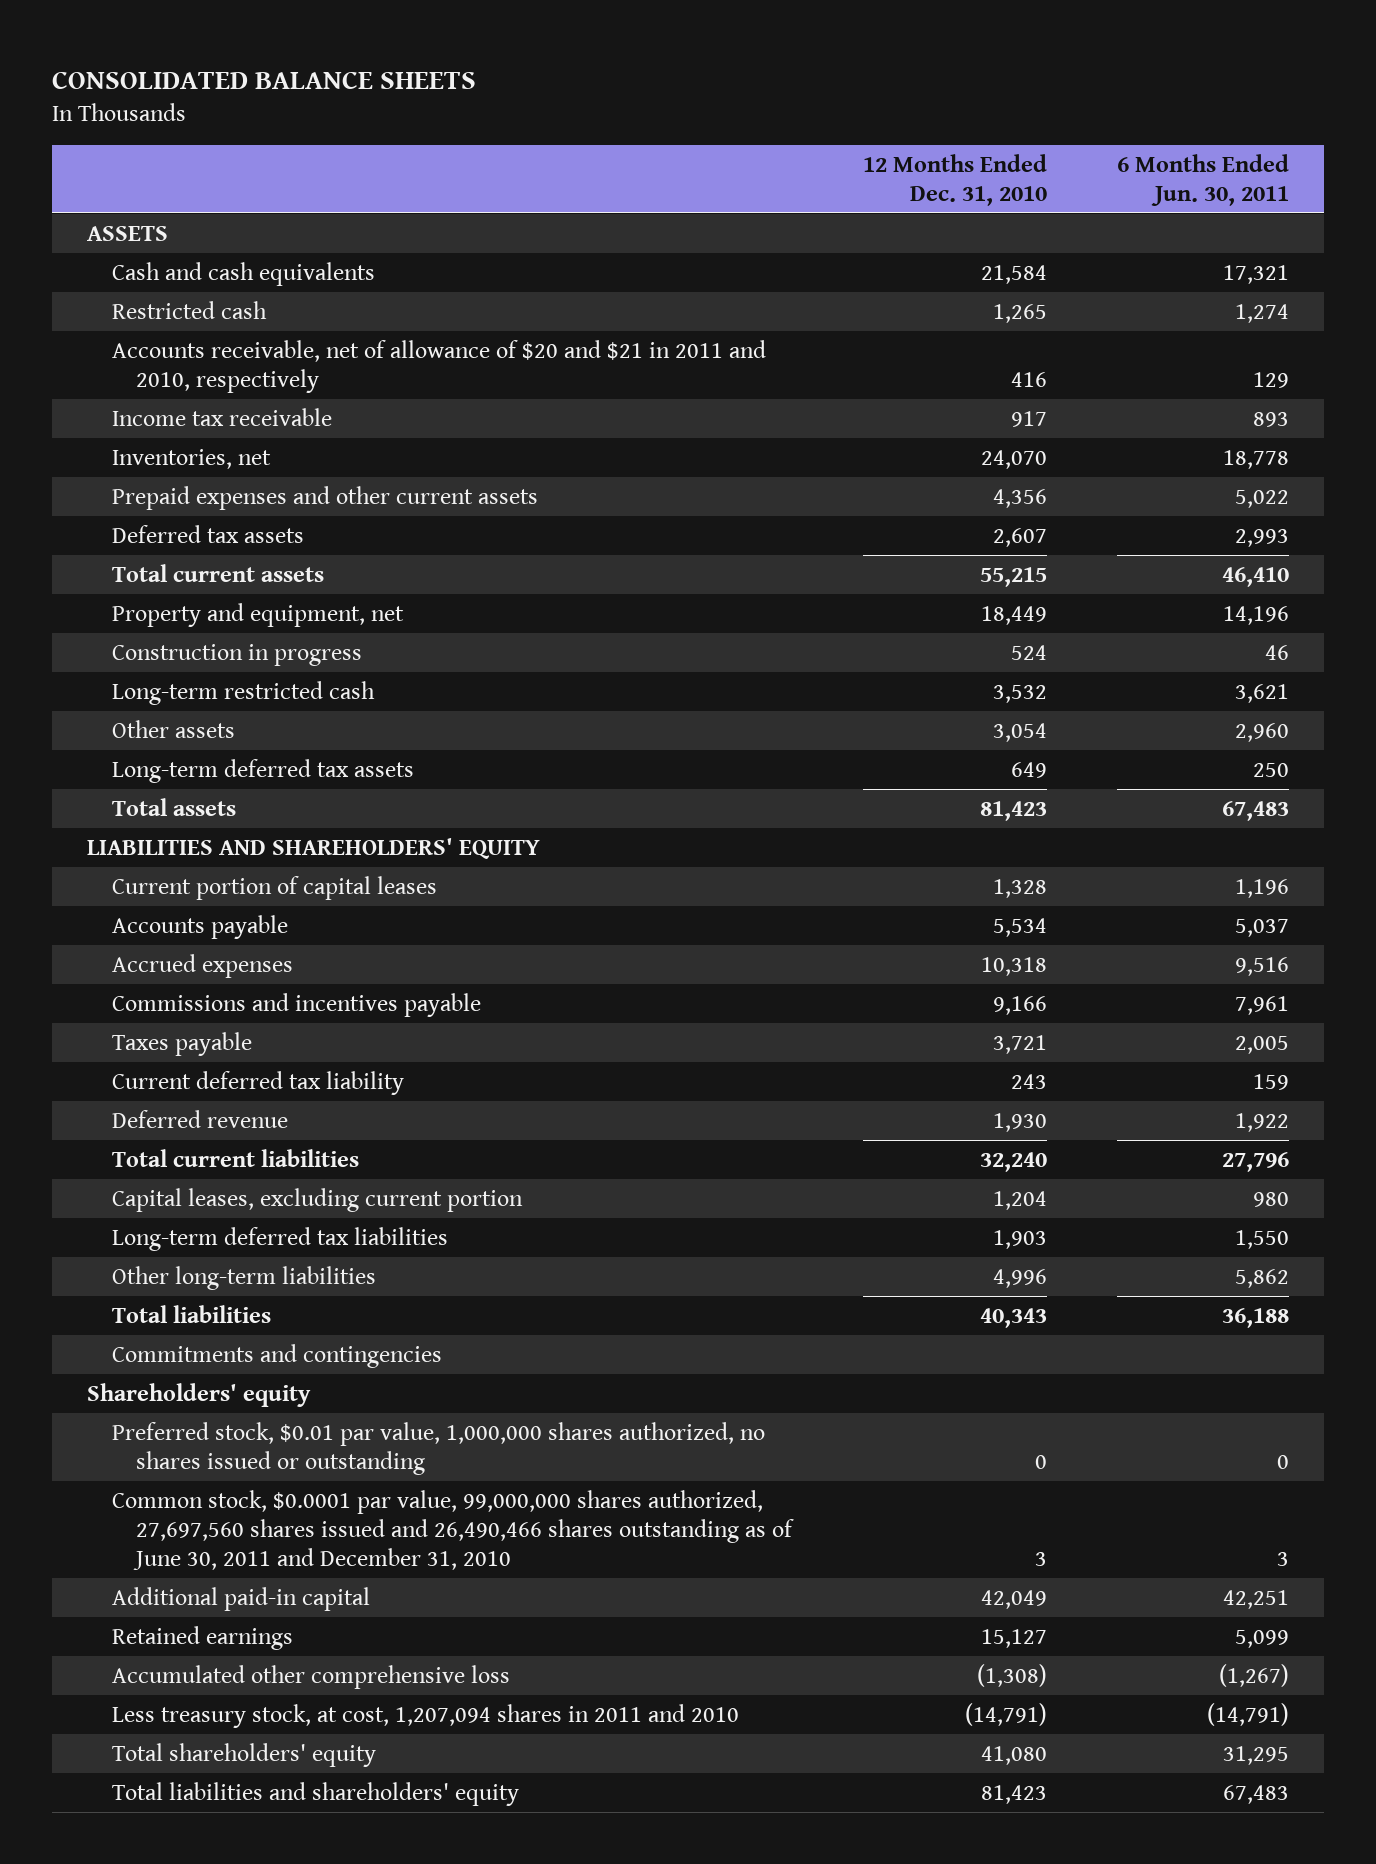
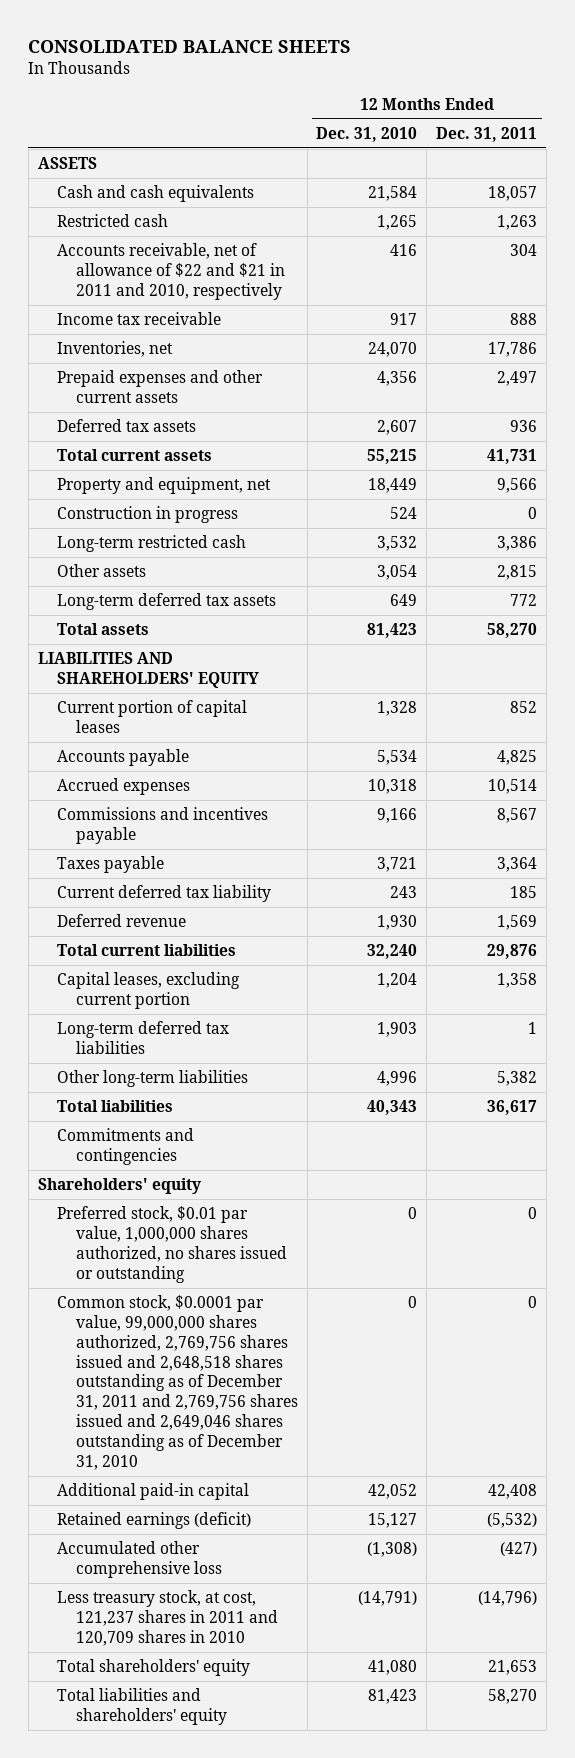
[1116,153,1289,206] 6 Months Ended Jun. 30, 2011 -> none
none -> [435,126,537,142] Dec. 31, 2011
[111,339,766,393] Accounts receivable, net of allowance of $20 and $21 in 2011 and 2010, respectively -> [56,243,285,300] Accounts receivable, net of allowance of $22 and $21 in 2011 and 2010, respectively
[111,1489,795,1571] Common stock, $0.0001 par value, 99,000,000 shares authorized, 27,697,560 shares issued and 26,490,466 shares outstanding as of June 30, 2011 and December 31, 2010 -> [56,1295,298,1470] Common stock, $0.0001 par value, 99,000,000 shares authorized, 2,769,756 shares issued and 2,648,518 shares outstanding as of December 31, 2011 and 2,769,756 shares issued and 2,649,046 shares outstanding as of December 31, 2010
[1034,1552,1047,1567] 3 -> [408,1296,418,1309] 0
[980,1589,1047,1609] 42,049 -> [368,1484,418,1500] 42,052
[111,1625,293,1650] Retained earnings -> [56,1512,251,1530] Retained earnings (deficit)
[111,1703,739,1728] Less treasury stock, at cost, 1,207,094 shares in 2011 and 2010 -> [56,1590,278,1646] Less treasury stock, at cost, 121,237 shares in 2011 and 120,709 shares in 2010

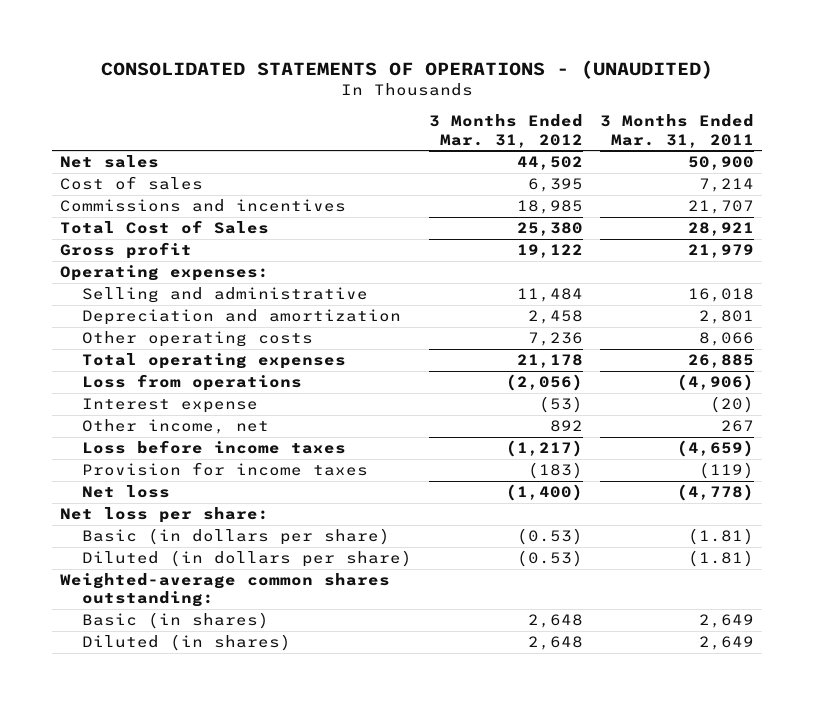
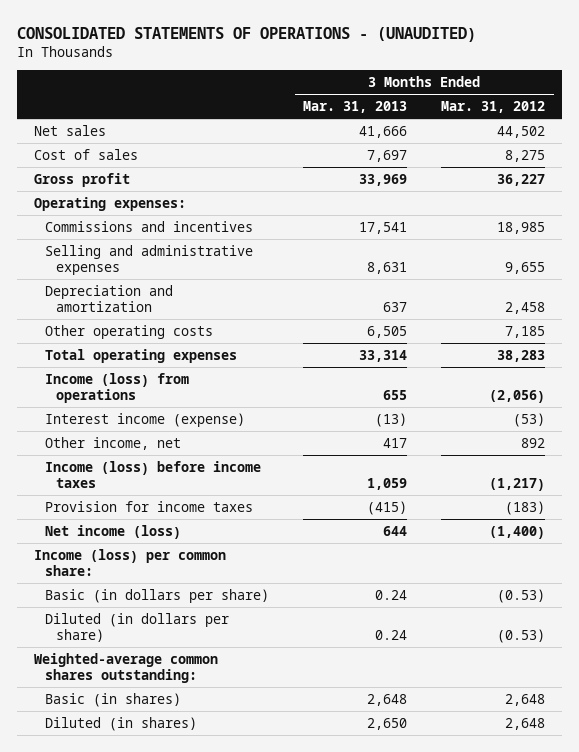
[599,114,754,148] 3 Months Ended Mar. 31, 2011 -> none
none -> [303,101,408,114] Mar. 31, 2013
[60,220,270,235] Total Cost of Sales -> none
[527,178,583,193] 6,395 -> [505,149,546,162] 8,275
[516,244,583,259] 19,122 -> [497,173,546,186] 36,227
[60,199,347,213] Commissions and incentives -> [45,220,254,232] Commissions and incentives
[81,287,368,304] Selling and administrative -> [45,244,254,276] Selling and administrative expenses
[516,288,583,303] 11,484 -> [505,262,546,275] 9,655
[527,332,583,347] 7,236 -> [505,325,546,338] 7,185
[516,354,583,369] 21,178 -> [497,349,546,362] 38,283
[81,374,302,392] Loss from operations -> [45,372,190,404] Income (loss) from operations
[81,398,258,414] Interest expense -> [45,412,246,427] Interest income (expense)
[81,440,346,455] Loss before income taxes -> [45,460,262,489] Income (loss) before income taxes
[81,485,170,499] Net loss -> [45,524,182,539] Net income (loss)
[60,507,270,524] Net loss per share: -> [34,548,227,577] Income (loss) per common share:

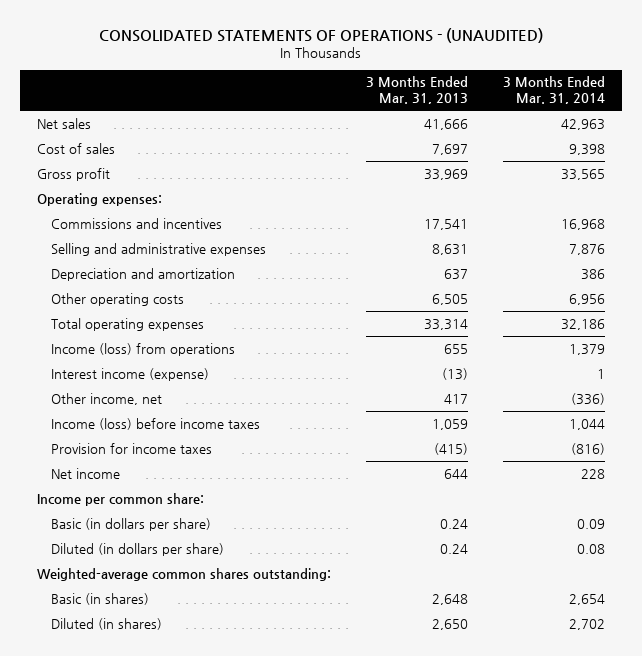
[441,101,546,114] Mar. 31, 2012 -> none
none -> [502,76,605,105] 3 Months Ended Mar. 31, 2014
[45,524,182,539] Net income (loss) -> [50,467,120,479] Net income
[34,548,227,577] Income (loss) per common share: -> [37,492,205,506] Income per common share:

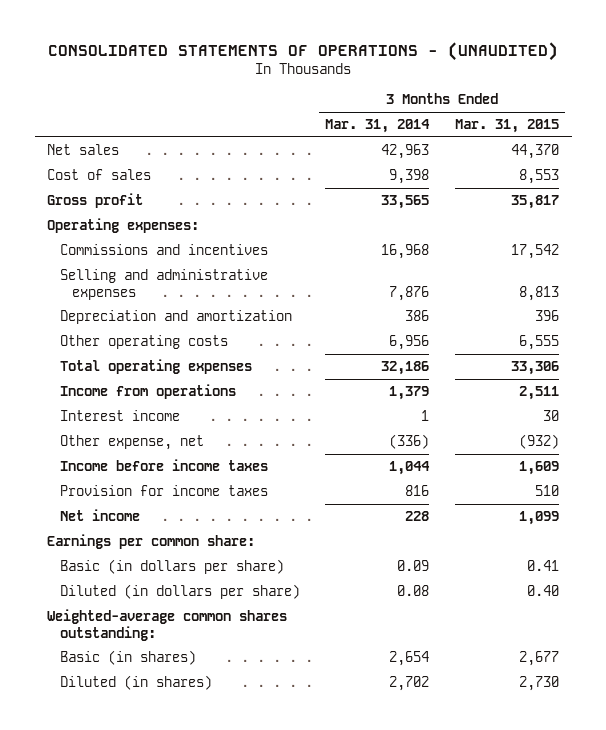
[366,76,469,105] 3 Months Ended Mar. 31, 2013 -> none
none -> [454,119,559,134] Mar. 31, 2015
[50,342,235,356] Income (loss) from operations -> [59,384,236,400] Income from operations
[50,367,209,381] Interest income (expense) -> [59,410,180,422] Interest income
[50,392,162,405] Other income, net -> [59,435,204,451] Other expense, net
[50,417,260,430] Income (loss) before income taxes -> [59,459,268,472] Income before income taxes
[570,442,605,455] (816) -> [405,485,430,497] 816
[37,492,205,506] Income per common share: -> [47,534,256,550] Earnings per common share:

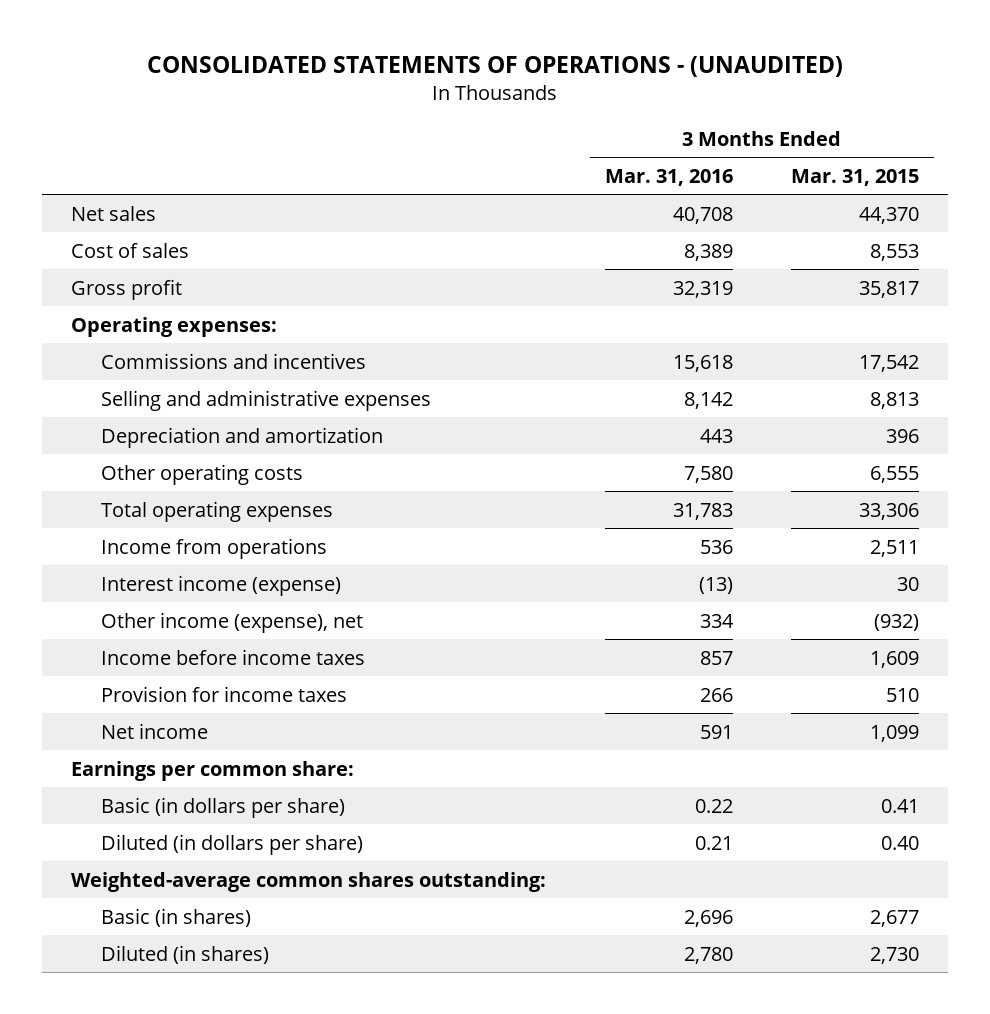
[325,119,431,134] Mar. 31, 2014 -> none
none -> [604,168,733,186] Mar. 31, 2016
[59,410,180,422] Interest income -> [100,574,341,596] Interest income (expense)
[59,435,204,451] Other expense, net -> [100,611,363,633] Other income (expense), net

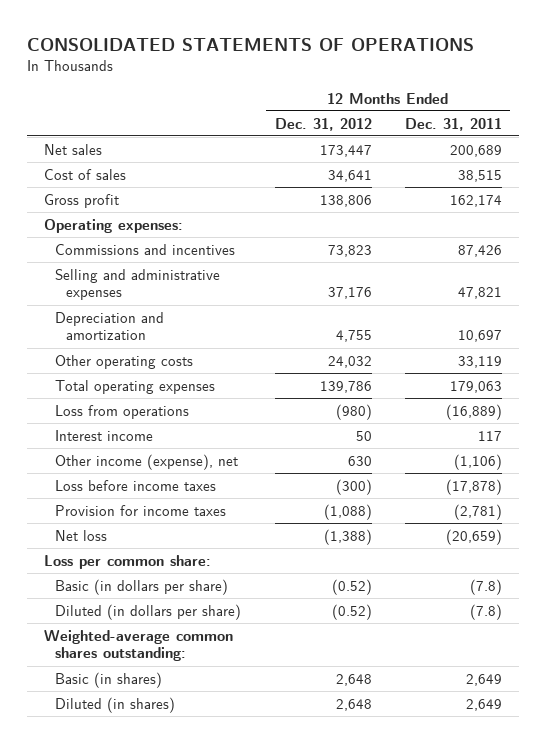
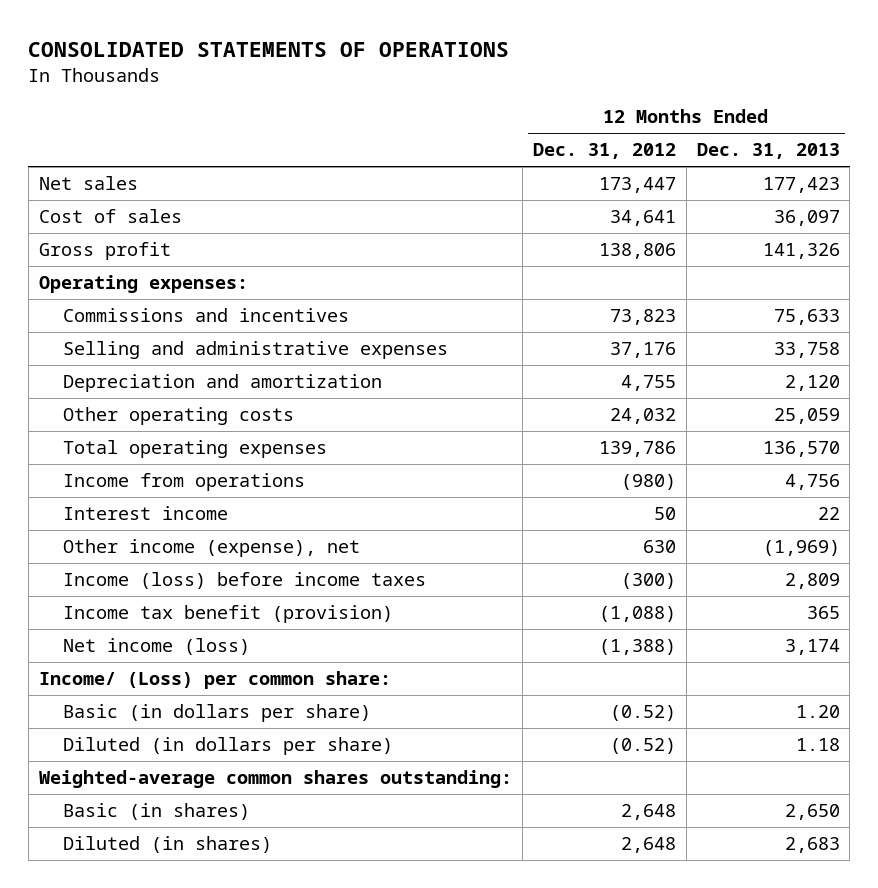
[405,117,503,131] Dec. 31, 2011 -> none
none -> [696,143,840,160] Dec. 31, 2013
[55,404,190,419] Loss from operations -> [63,473,306,492] Income from operations
[55,479,217,491] Loss before income taxes -> [63,572,427,590] Income (loss) before income taxes
[55,504,227,516] Provision for income taxes -> [63,605,394,624] Income tax benefit (provision)
[55,529,108,541] Net loss -> [63,638,251,656] Net income (loss)
[43,554,211,569] Loss per common share: -> [38,671,391,690] Income/ (Loss) per common share:

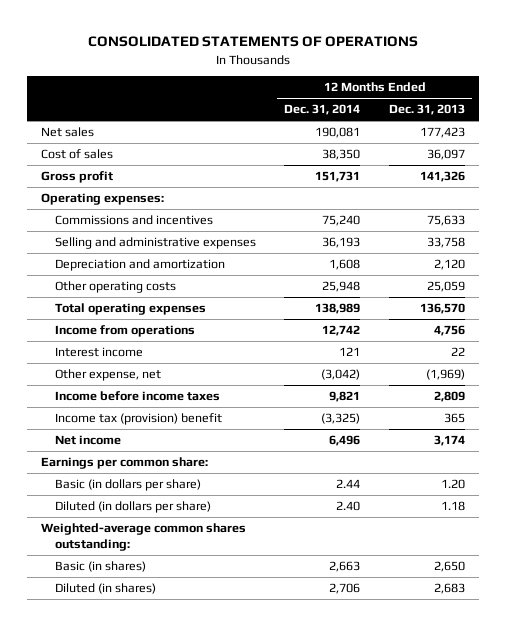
[532,143,676,160] Dec. 31, 2012 -> none
none -> [284,104,361,116] Dec. 31, 2014
[63,539,361,558] Other income (expense), net -> [54,369,161,382] Other expense, net
[63,572,427,590] Income (loss) before income taxes -> [54,391,220,402] Income before income taxes
[63,605,394,624] Income tax benefit (provision) -> [54,413,222,426] Income tax (provision) benefit
[63,638,251,656] Net income (loss) -> [54,435,121,446] Net income
[38,671,391,690] Income/ (Loss) per common share: -> [41,457,209,470] Earnings per common share:

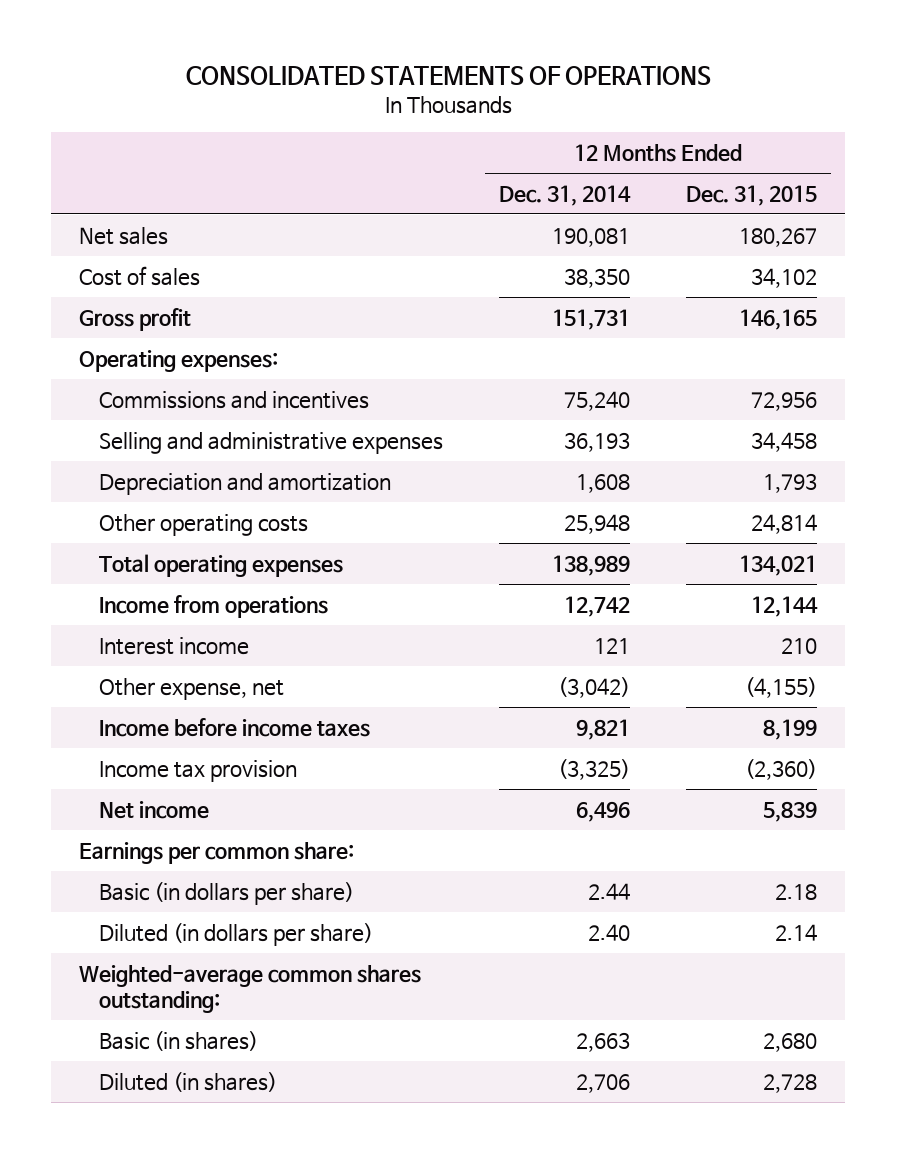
[389,104,466,116] Dec. 31, 2013 -> none
none -> [686,184,818,206] Dec. 31, 2015
[54,413,222,426] Income tax (provision) benefit -> [98,759,297,782] Income tax provision

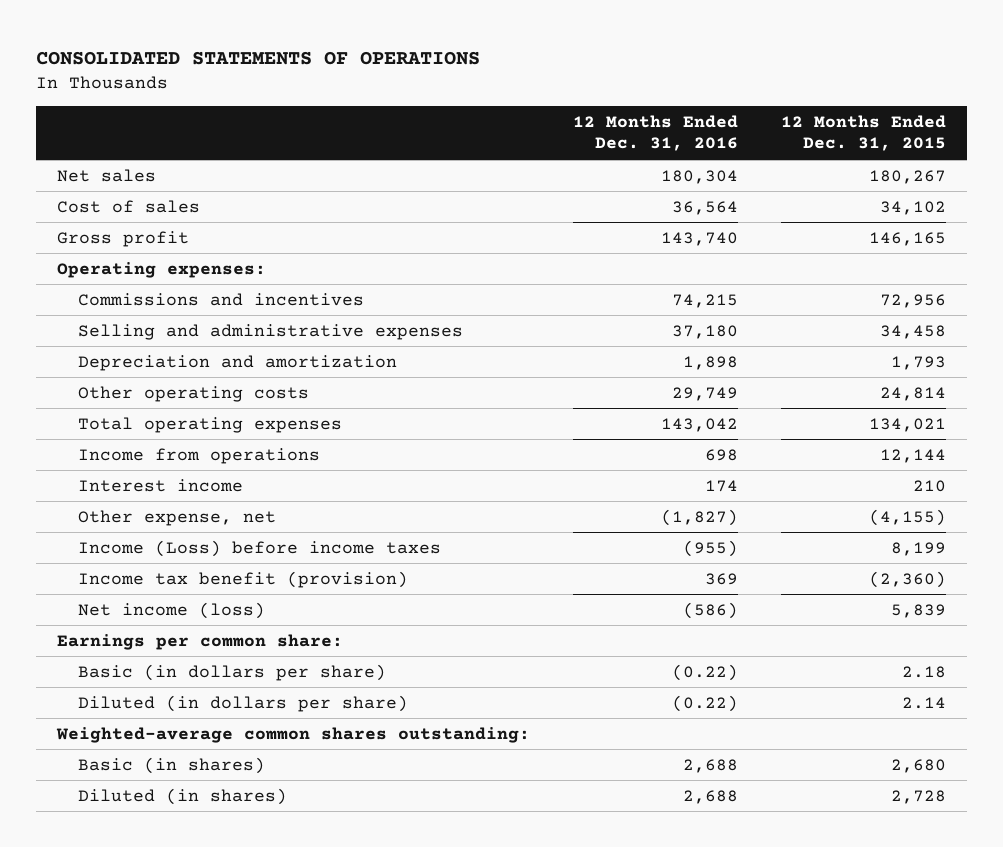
[498,184,631,206] Dec. 31, 2014 -> none
none -> [572,114,738,152] 12 Months Ended Dec. 31, 2016
[98,717,370,737] Income before income taxes -> [78,539,442,557] Income (Loss) before income taxes
[98,759,297,782] Income tax provision -> [78,570,409,588] Income tax benefit (provision)
[98,800,209,819] Net income -> [78,601,266,619] Net income (loss)

